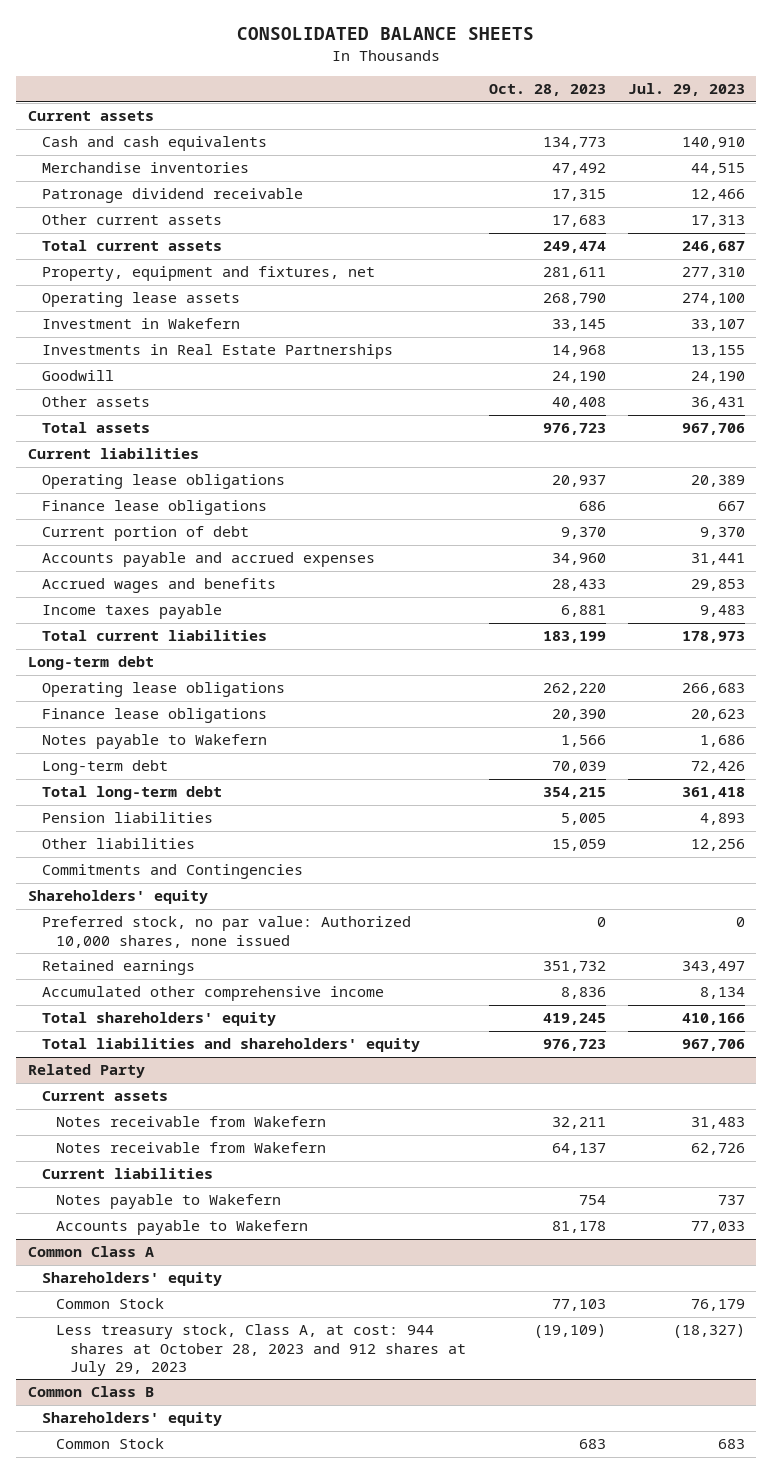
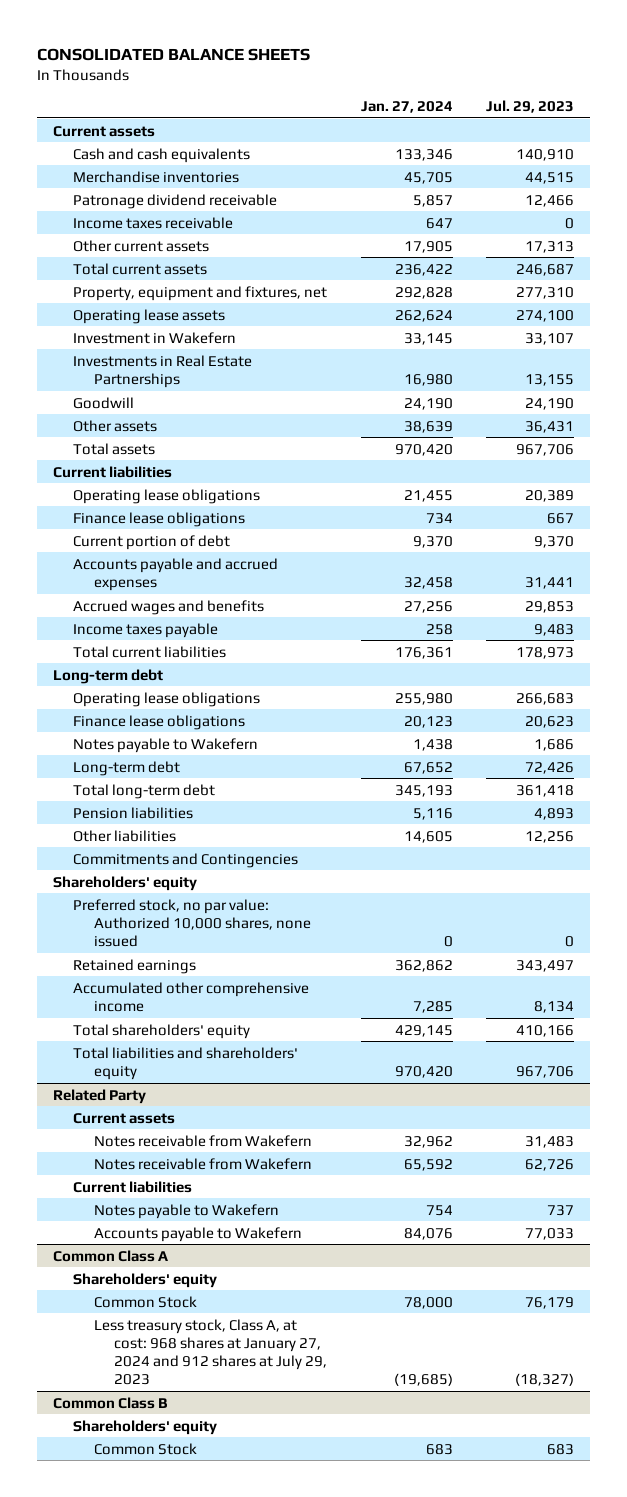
[488,84,606,97] Oct. 28, 2023 -> none
none -> [360,101,453,114] Jan. 27, 2024
none -> [73,216,234,229] Income taxes receivable
[56,1324,467,1376] Less treasury stock, Class A, at cost: 944 shares at October 28, 2023 and 912 shares at July 29, 2023 -> [93,1318,327,1385] Less treasury stock, Class A, at cost: 968 shares at January 27, 2024 and 912 shares at July 29, 2023

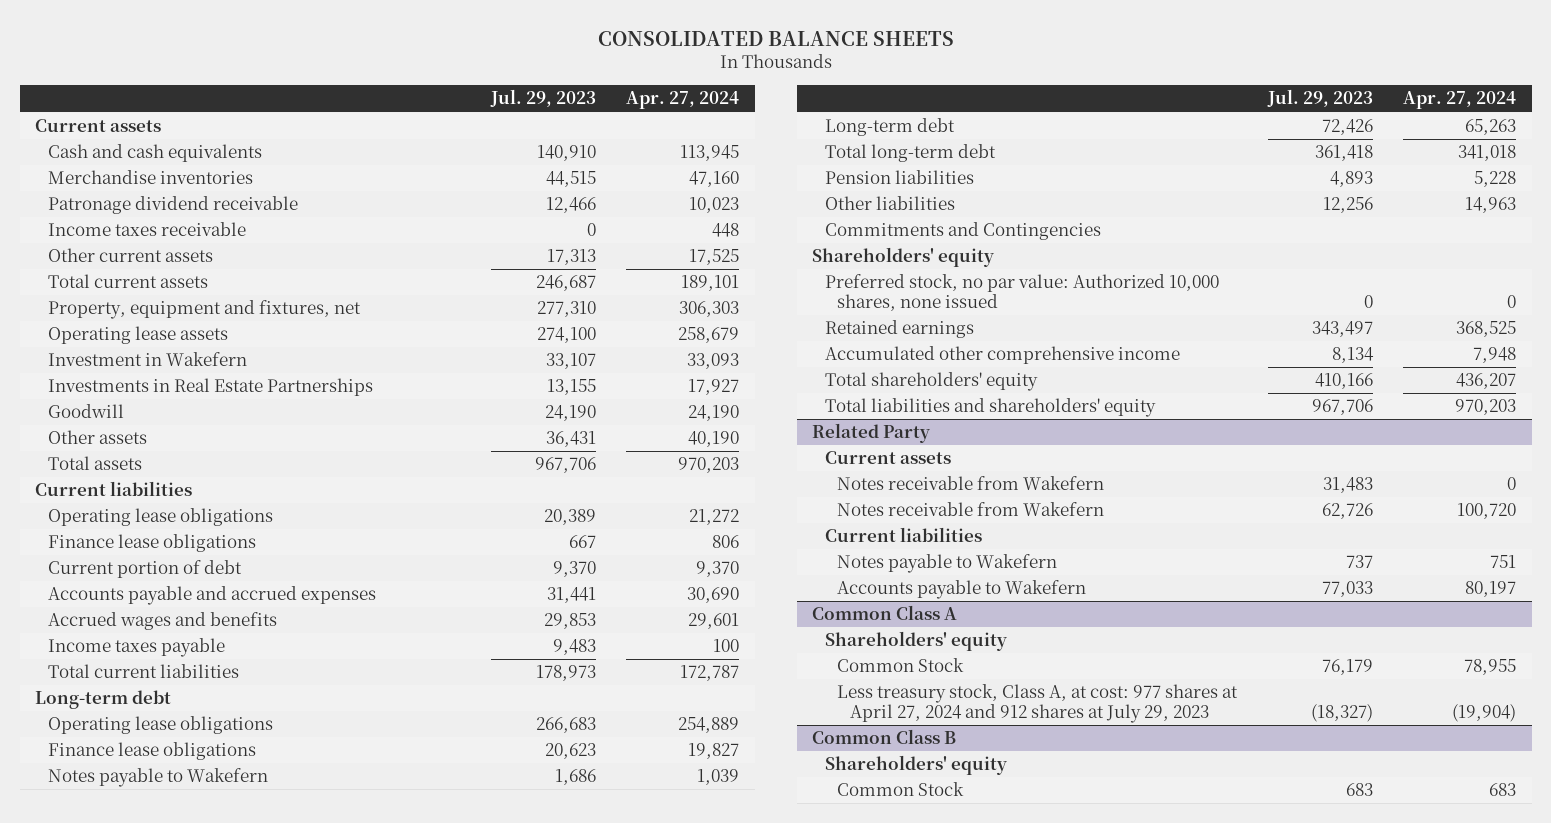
[360,101,453,114] Jan. 27, 2024 -> none
none -> [626,91,740,110] Apr. 27, 2024
[93,1318,327,1385] Less treasury stock, Class A, at cost: 968 shares at January 27, 2024 and 912 shares at July 29, 2023 -> [837,684,1239,723] Less treasury stock, Class A, at cost: 977 shares at April 27, 2024 and 912 shares at July 29, 2023

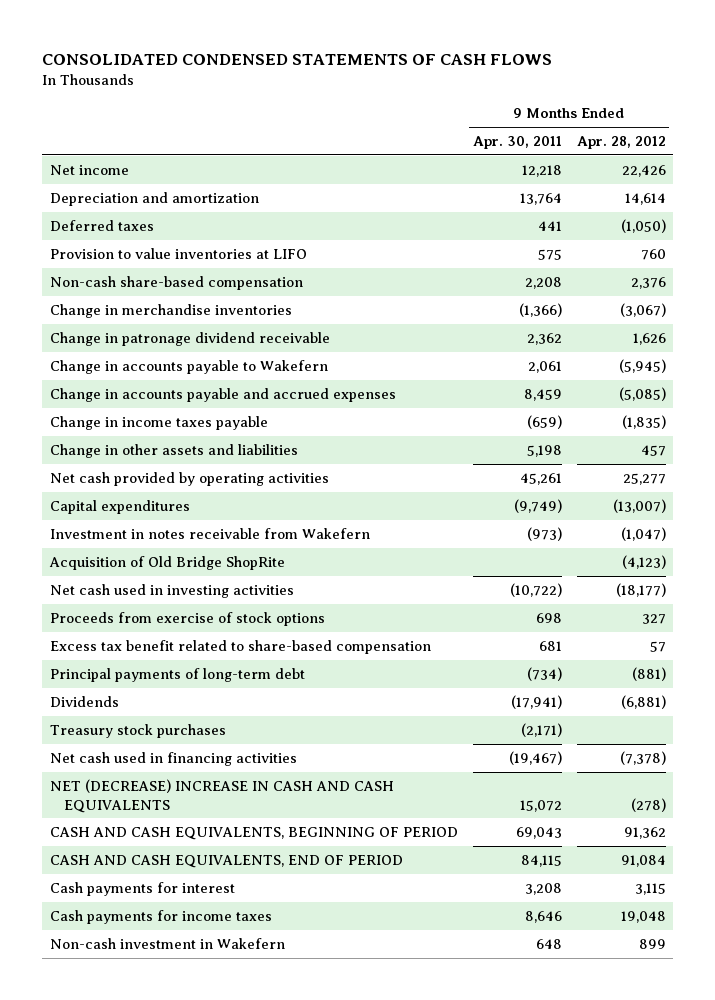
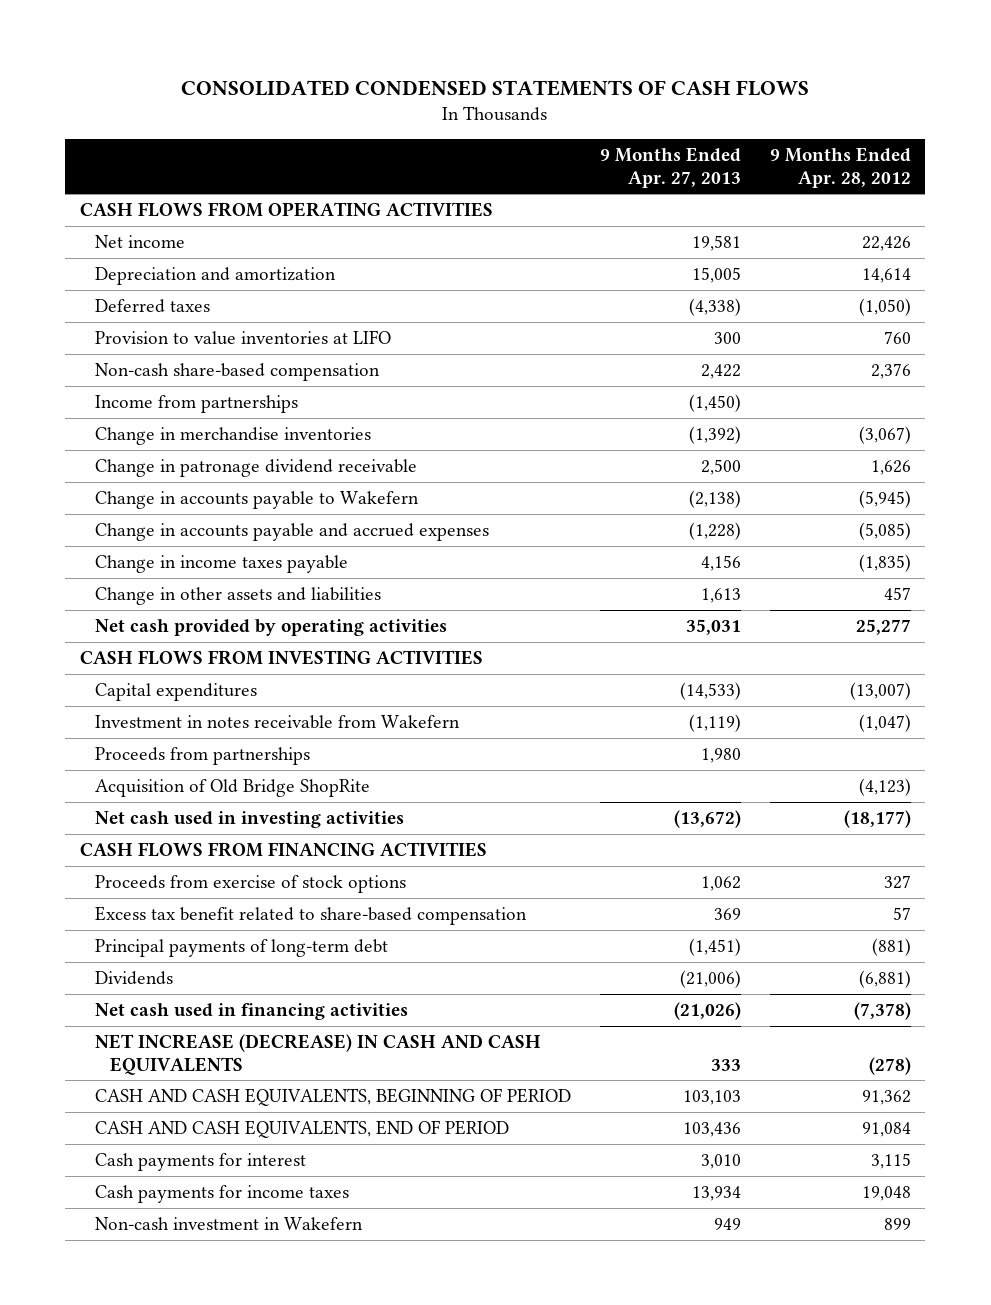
[472,136,562,150] Apr. 30, 2011 -> none
none -> [599,146,741,188] 9 Months Ended Apr. 27, 2013
none -> [79,201,493,217] CASH FLOWS FROM OPERATING ACTIVITIES
none -> [95,394,299,413] Income from partnerships
none -> [79,649,483,665] CASH FLOWS FROM INVESTING ACTIVITIES
none -> [95,746,311,765] Proceeds from partnerships
none -> [79,841,487,857] CASH FLOWS FROM FINANCING ACTIVITIES
[49,723,226,738] Treasury stock purchases -> none
[49,778,394,813] NET (DECREASE) INCREASE IN CASH AND CASH EQUIVALENTS -> [95,1033,542,1075] NET INCREASE (DECREASE) IN CASH AND CASH EQUIVALENTS

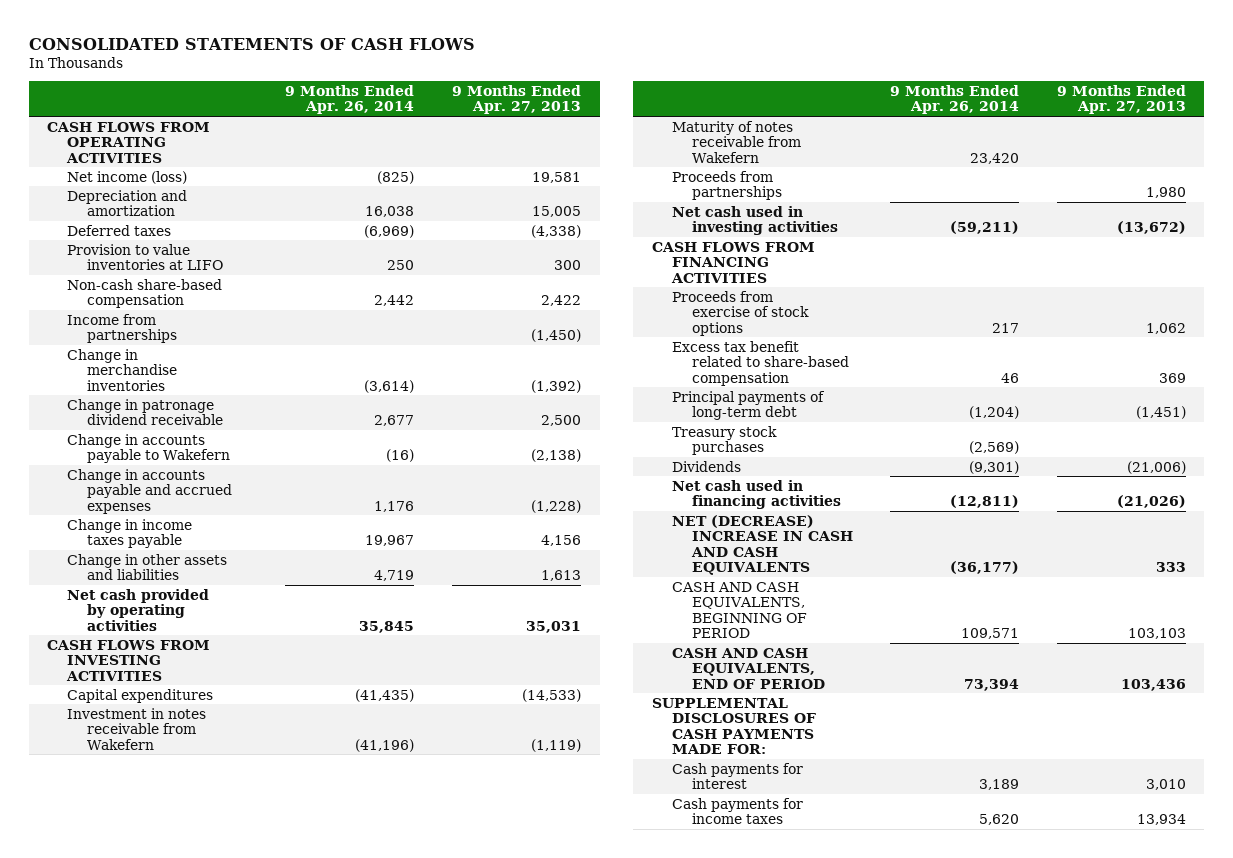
[181,79,810,96] CONSOLIDATED CONDENSED STATEMENTS OF CASH FLOWS -> [28,37,475,50] CONSOLIDATED STATEMENTS OF CASH FLOWS
[769,146,911,188] 9 Months Ended Apr. 28, 2012 -> none
none -> [285,84,415,115] 9 Months Ended Apr. 26, 2014
[95,234,186,248] Net income -> [67,170,188,184] Net income (loss)
none -> [671,120,801,163] Maturity of notes receivable from Wakefern
[95,778,371,797] Acquisition of Old Bridge ShopRite -> none
none -> [671,425,777,456] Treasury stock purchases
[95,1033,542,1075] NET INCREASE (DECREASE) IN CASH AND CASH EQUIVALENTS -> [671,514,853,576] NET (DECREASE) INCREASE IN CASH AND CASH EQUIVALENTS
none -> [652,697,816,755] SUPPLEMENTAL DISCLOSURES OF CASH PAYMENTS MADE FOR:
[95,1216,364,1230] Non-cash investment in Wakefern -> none

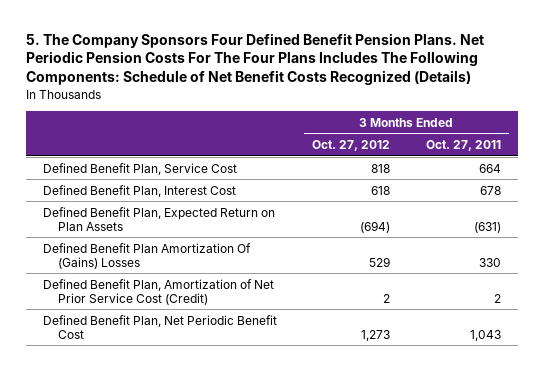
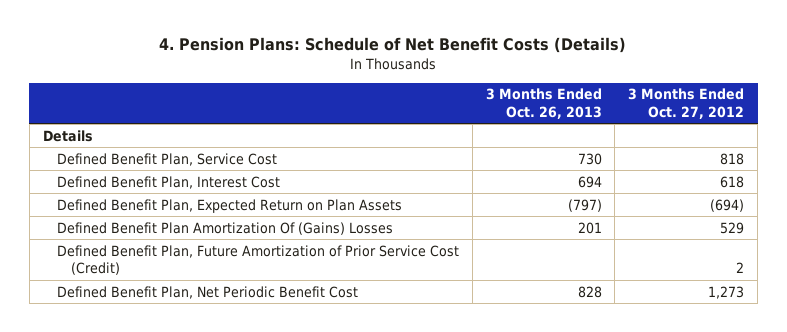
[25,32,484,86] 5. The Company Sponsors Four Defined Benefit Pension Plans. Net Periodic Pension Costs For The Four Plans Includes The Following Components: Schedule of Net Benefit Costs Recognized (Details) -> [159,37,627,54] 4. Pension Plans: Schedule of Net Benefit Costs (Details)
[425,139,501,151] Oct. 27, 2011 -> none
none -> [485,88,602,119] 3 Months Ended Oct. 26, 2013
none -> [42,129,93,142] Details
[43,278,275,305] Defined Benefit Plan, Amortization of Net Prior Service Cost (Credit) -> [56,244,459,275] Defined Benefit Plan, Future Amortization of Prior Service Cost (Credit)

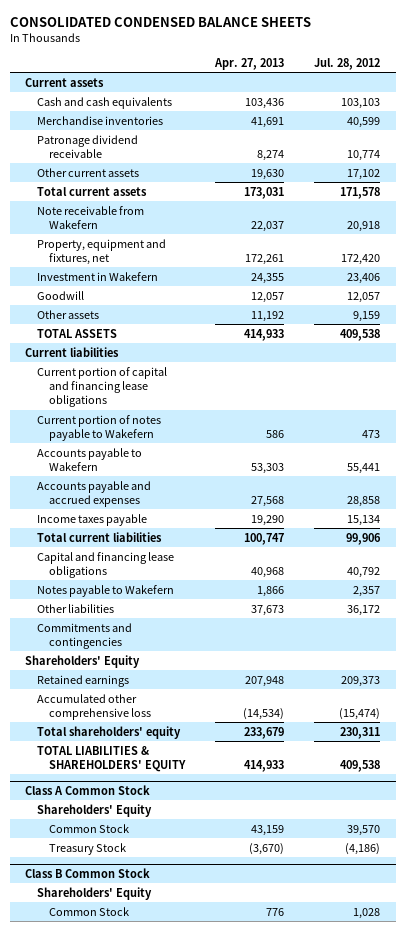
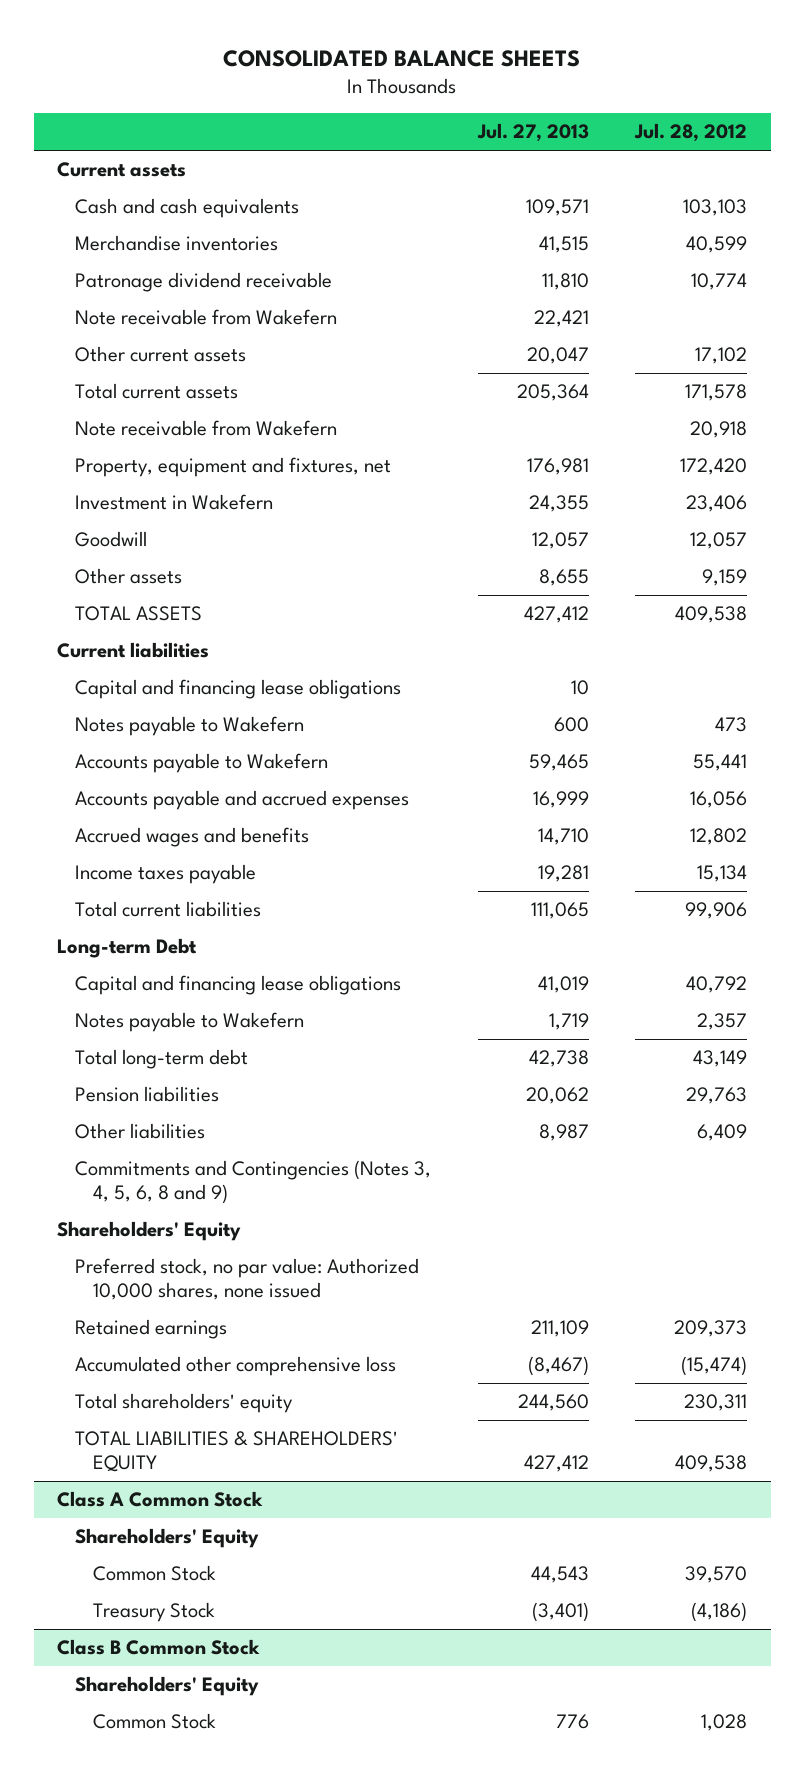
[10,17,312,28] CONSOLIDATED CONDENSED BALANCE SHEETS -> [223,49,581,67] CONSOLIDATED BALANCE SHEETS
[214,58,285,71] Apr. 27, 2013 -> none
none -> [476,123,589,143] Jul. 27, 2013
none -> [75,309,338,326] Note receivable from Wakefern
[37,366,168,408] Current portion of capital and financing lease obligations -> [75,679,402,700] Capital and financing lease obligations
[37,414,162,441] Current portion of notes payable to Wakefern -> [75,716,305,737] Notes payable to Wakefern
[347,495,381,507] 28,858 -> [690,791,748,809] 16,056
none -> [75,827,310,848] Accrued wages and benefits
none -> [57,938,198,959] Long-term Debt
none -> [75,1049,249,1070] Total long-term debt
none -> [75,1086,220,1103] Pension liabilities
[347,604,381,616] 36,172 -> [697,1124,748,1142] 6,409
[37,622,133,649] Commitments and contingencies -> [75,1160,432,1205] Commitments and Contingencies (Notes 3, 4, 5, 6, 8 and 9)
none -> [75,1258,420,1301] Preferred stock, no par value: Authorized 10,000 shares, none issued

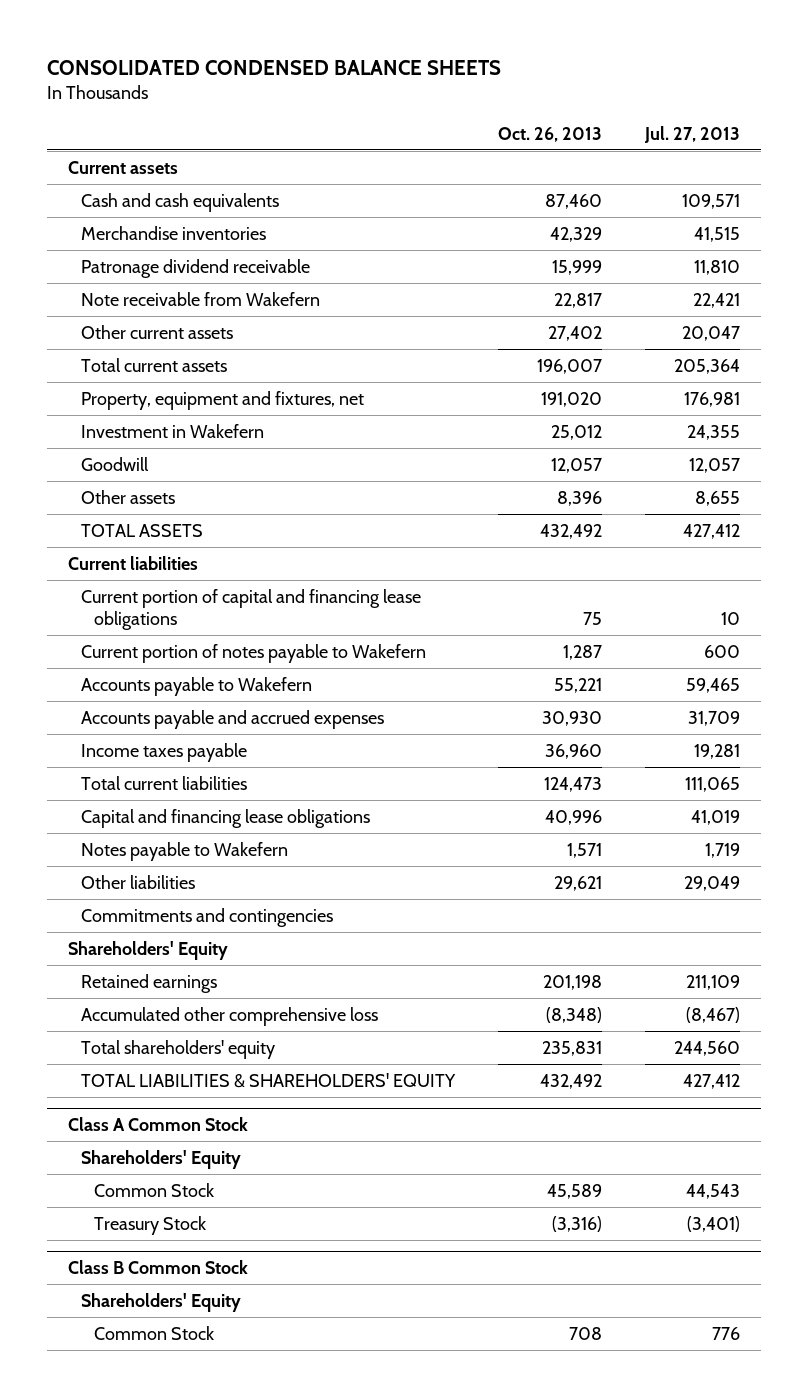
[223,49,581,67] CONSOLIDATED BALANCE SHEETS -> [46,59,501,75] CONSOLIDATED CONDENSED BALANCE SHEETS
[634,123,748,143] Jul. 28, 2012 -> none
none -> [498,126,603,142] Oct. 26, 2013
[75,420,338,437] Note receivable from Wakefern -> none
[75,679,402,700] Capital and financing lease obligations -> [81,588,422,630] Current portion of capital and financing lease obligations
[75,716,305,737] Notes payable to Wakefern -> [81,643,427,663] Current portion of notes payable to Wakefern
[75,827,310,848] Accrued wages and benefits -> none
[532,791,589,809] 16,999 -> [687,710,740,726] 31,709
[57,938,198,959] Long-term Debt -> none
[75,1049,249,1070] Total long-term debt -> none
[75,1086,220,1103] Pension liabilities -> none
[538,1124,589,1142] 8,987 -> [683,875,740,891] 29,049
[75,1160,432,1205] Commitments and Contingencies (Notes 3, 4, 5, 6, 8 and 9) -> [81,907,334,927] Commitments and contingencies
[75,1258,420,1301] Preferred stock, no par value: Authorized 10,000 shares, none issued -> none

